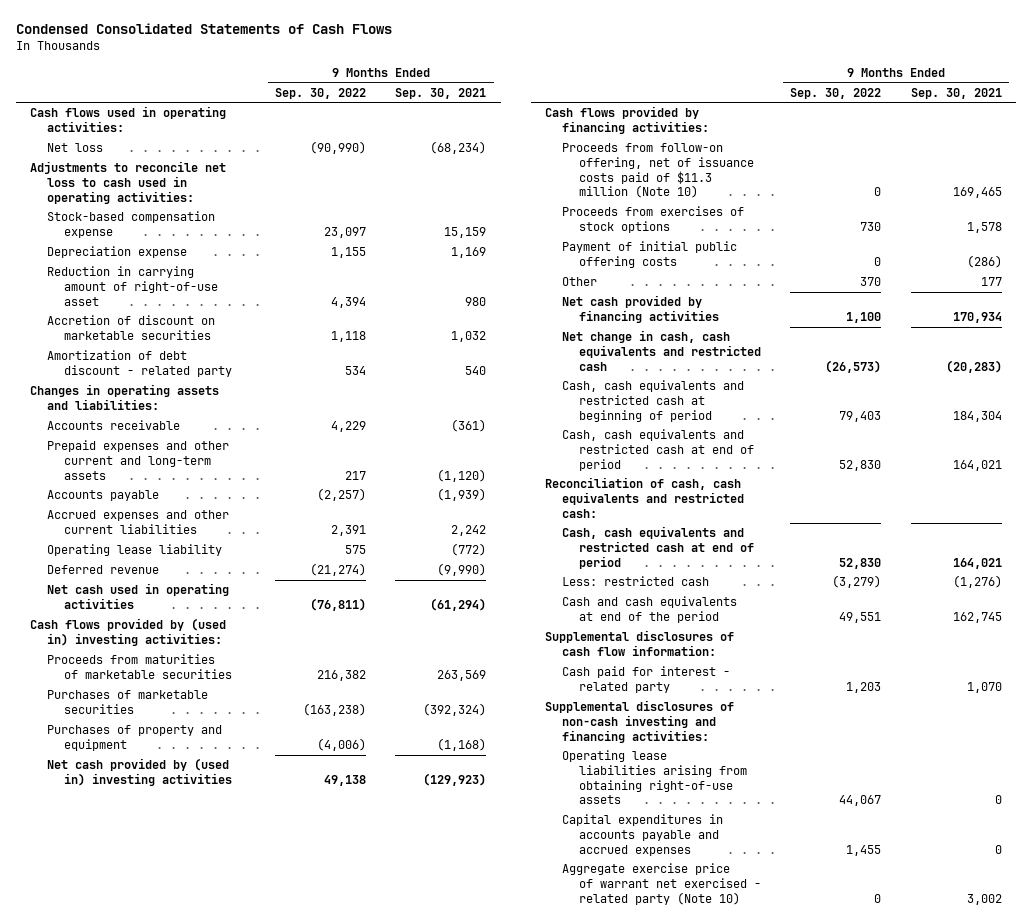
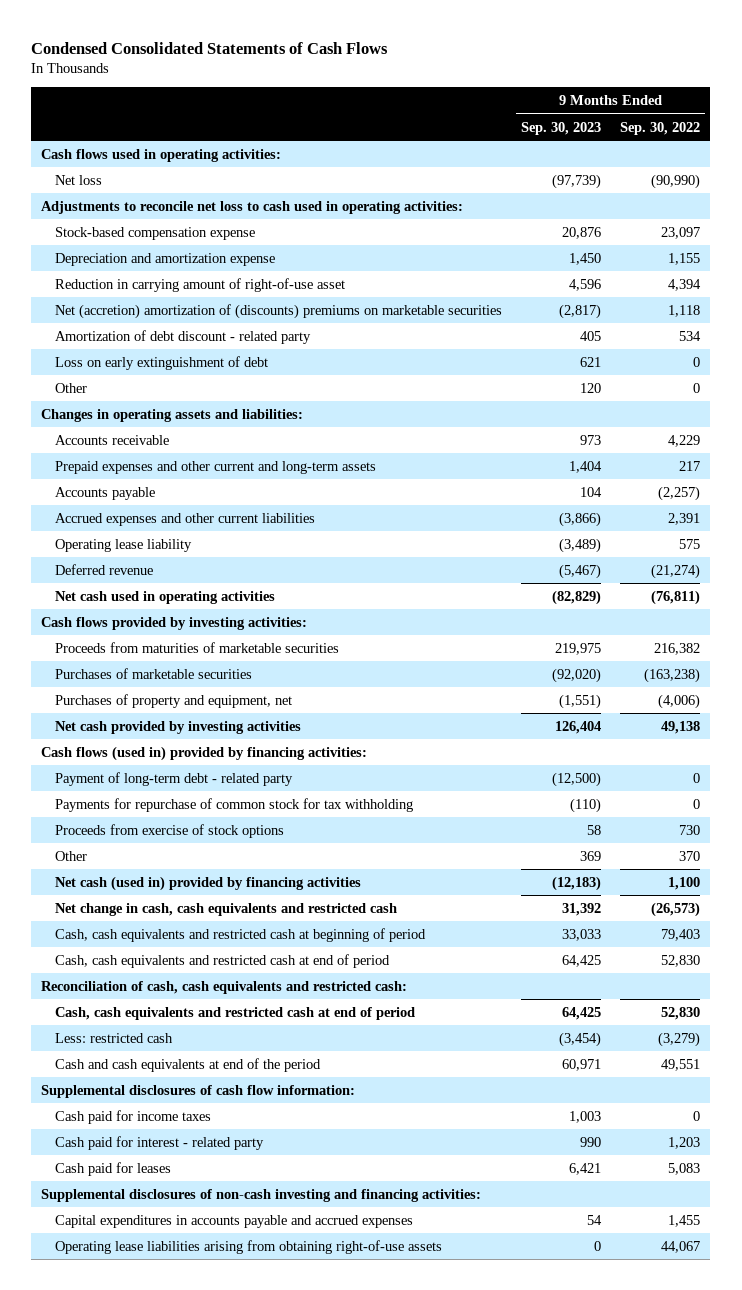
[395,87,487,99] Sep. 30, 2021 -> none
none -> [521,121,602,135] Sep. 30, 2023
[47,246,188,259] Depreciation expense -> [54,252,275,266] Depreciation and amortization expense
[47,315,216,340] Accretion of discount on marketable securities -> [54,303,502,319] Net (accretion) amortization of (discounts) premiums on marketable securities
none -> [54,355,268,370] Loss on early extinguishment of debt
none -> [54,382,87,393] Other
[30,618,227,646] Cash flows provided by (used in) investing activities: -> [41,616,308,630] Cash flows provided by investing activities:
[562,143,755,199] Proceeds from follow-on offering, net of issuance costs paid of $11.3 million (Note 10) -> none
[562,241,738,268] Payment of initial public offering costs -> none
[47,725,223,751] Purchases of property and equipment -> [54,693,292,708] Purchases of property and equipment, net
[47,758,233,786] Net cash provided by (used in) investing activities -> [54,720,301,734] Net cash provided by investing activities
[545,106,710,134] Cash flows provided by financing activities: -> [41,745,368,761] Cash flows (used in) provided by financing activities:
none -> [54,771,293,786] Payment of long-term debt - related party
none -> [54,797,413,812] Payments for repurchase of common stock for tax withholding
[562,206,745,233] Proceeds from exercises of stock options -> [54,823,284,838] Proceeds from exercise of stock options
[562,295,720,323] Net cash provided by financing activities -> [54,875,361,891] Net cash (used in) provided by financing activities
none -> [54,1109,211,1124] Cash paid for income taxes
none -> [54,1161,171,1176] Cash paid for leases
[562,863,762,905] Aggregate exercise price of warrant net exercised - related party (Note 10) -> none
[562,750,748,805] Operating lease liabilities arising from obtaining right-of-use assets -> [54,1239,442,1254] Operating lease liabilities arising from obtaining right-of-use assets

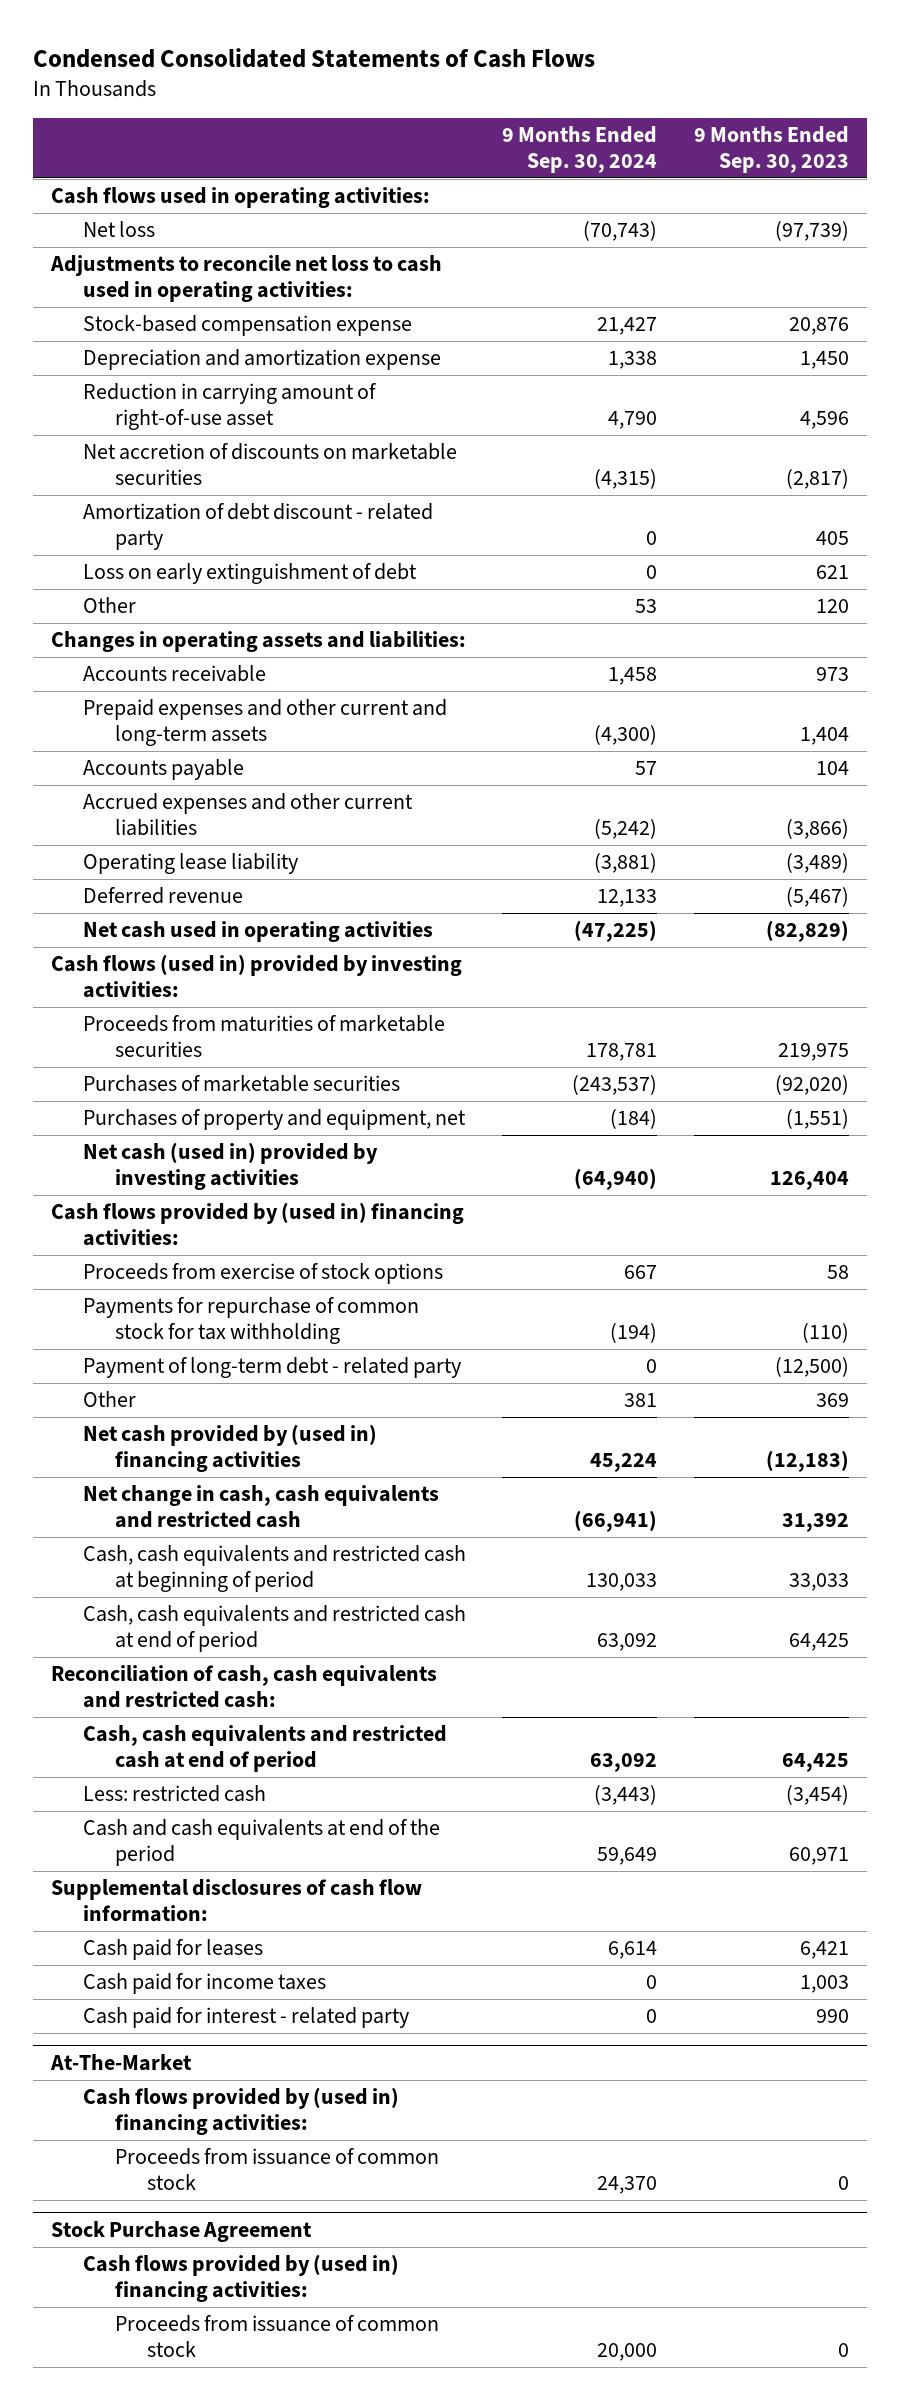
[620,121,701,135] Sep. 30, 2022 -> none
none -> [502,126,658,173] 9 Months Ended Sep. 30, 2024
[54,303,502,319] Net (accretion) amortization of (discounts) premiums on marketable securities -> [83,443,458,485] Net accretion of discounts on marketable securities
[41,616,308,630] Cash flows provided by investing activities: -> [50,954,462,998] Cash flows (used in) provided by investing activities:
[54,720,301,734] Net cash provided by investing activities -> [83,1142,379,1190] Net cash (used in) provided by investing activities
[41,745,368,761] Cash flows (used in) provided by financing activities: -> [50,1202,464,1246] Cash flows provided by (used in) financing activities:
[54,797,413,812] Payments for repurchase of common stock for tax withholding -> [83,1297,420,1344] Payments for repurchase of common stock for tax withholding
[54,771,293,786] Payment of long-term debt - related party -> [83,1357,462,1379] Payment of long-term debt - related party
[54,875,361,891] Net cash (used in) provided by financing activities -> [83,1424,378,1472] Net cash provided by (used in) financing activities
[54,1161,171,1176] Cash paid for leases -> [83,1939,264,1961] Cash paid for leases
[41,1188,482,1202] Supplemental disclosures of non-cash investing and financing activities: -> none
[54,1214,413,1228] Capital expenditures in accounts payable and accrued expenses -> none
[54,1239,442,1254] Operating lease liabilities arising from obtaining right-of-use assets -> none
none -> [49,2054,192,2072] At-The-Market
none -> [83,2087,400,2135] Cash flows provided by (used in) financing activities:
none -> [115,2148,440,2190] Proceeds from issuance of common stock
none -> [50,2221,312,2243] Stock Purchase Agreement
none -> [83,2254,400,2302] Cash flows provided by (used in) financing activities:
none -> [115,2315,440,2357] Proceeds from issuance of common stock

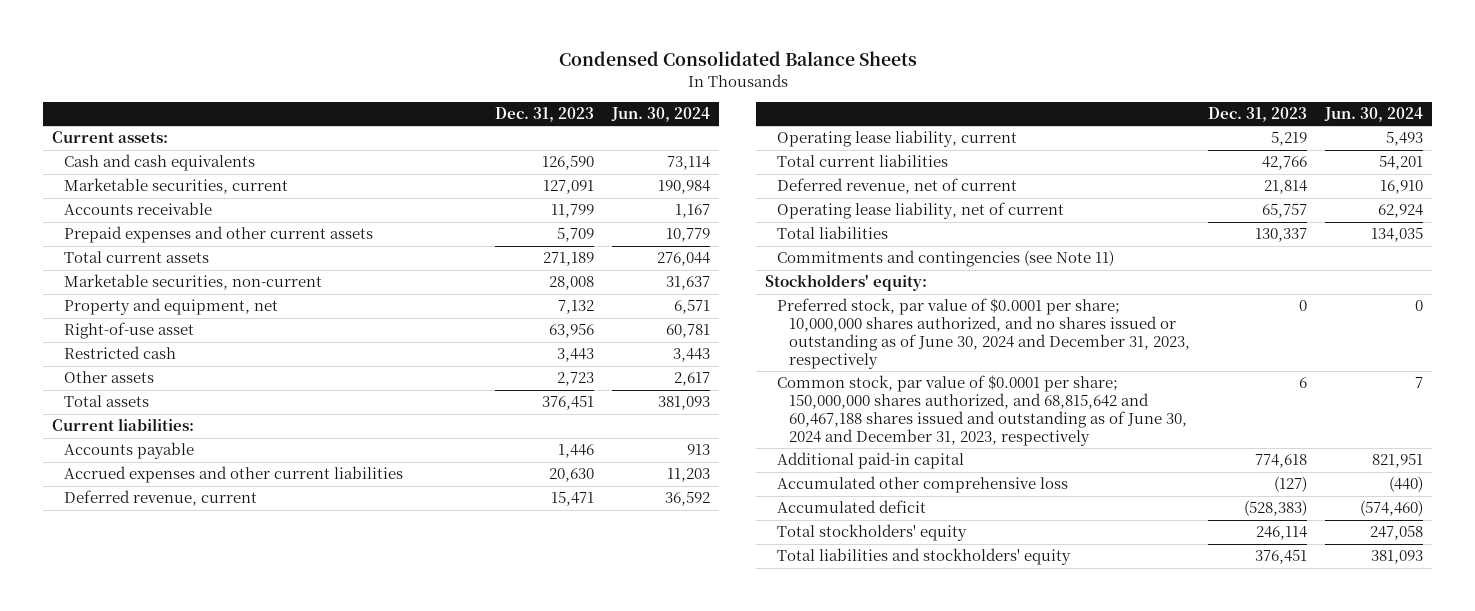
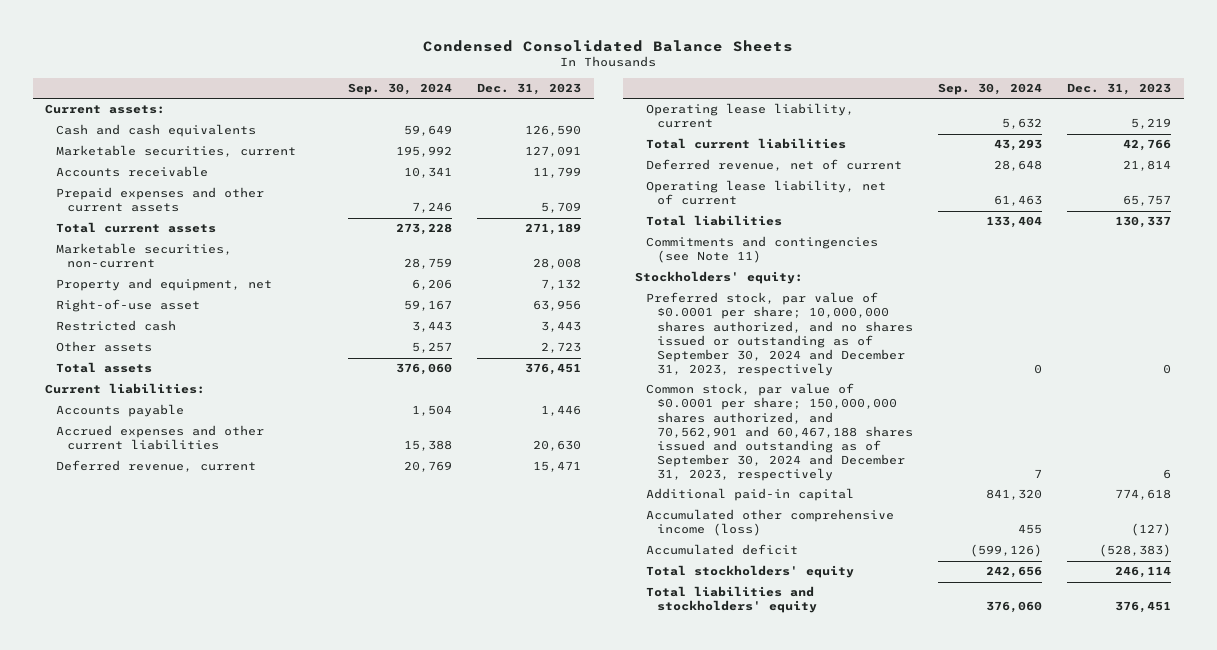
[610,106,710,122] Jun. 30, 2024 -> none
none -> [348,83,453,96] Sep. 30, 2024
[777,298,1190,369] Preferred stock, par value of $0.0001 per share; 10,000,000 shares authorized, and no shares issued or outstanding as of June 30, 2024 and December 31, 2023, respectively -> [646,292,914,376] Preferred stock, par value of $0.0001 per share; 10,000,000 shares authorized, and no shares issued or outstanding as of September 30, 2024 and December 31, 2023, respectively
[777,375,1187,446] Common stock, par value of $0.0001 per share; 150,000,000 shares authorized, and 68,815,642 and 60,467,188 shares issued and outstanding as of June 30, 2024 and December 31, 2023, respectively -> [646,383,914,482] Common stock, par value of $0.0001 per share; 150,000,000 shares authorized, and 70,562,901 and 60,467,188 shares issued and outstanding as of September 30, 2024 and December 31, 2023, respectively
[777,476,1069,494] Accumulated other comprehensive loss -> [646,509,895,537] Accumulated other comprehensive income (loss)

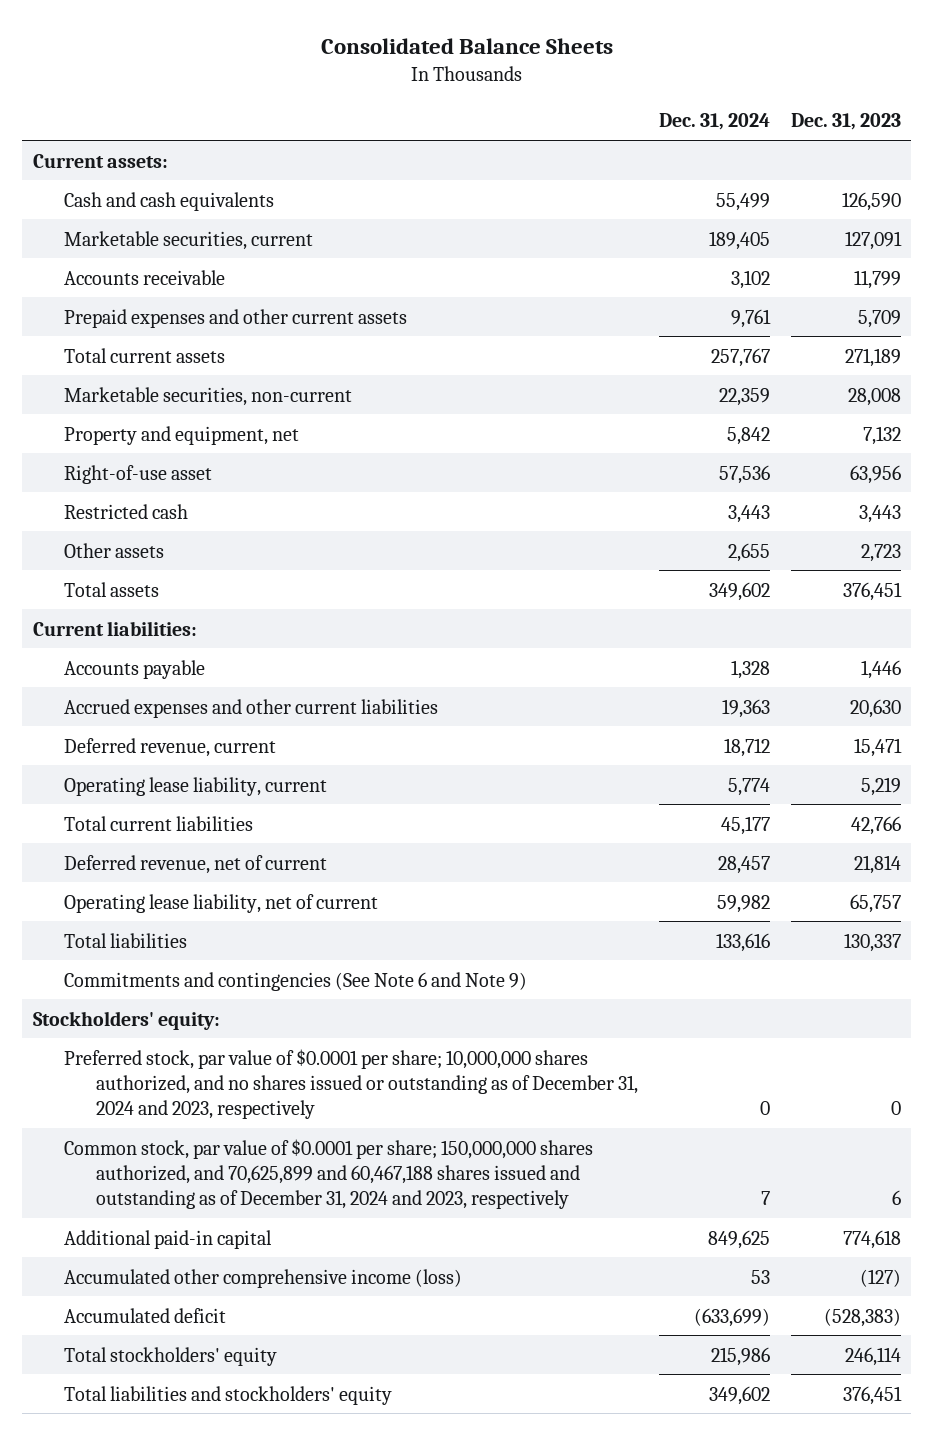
[423,39,794,52] Condensed Consolidated Balance Sheets -> [320,37,613,54] Consolidated Balance Sheets
[348,83,453,96] Sep. 30, 2024 -> none
none -> [658,113,770,131] Dec. 31, 2024
[646,236,879,264] Commitments and contingencies (see Note 11) -> [64,971,528,991] Commitments and contingencies (See Note 6 and Note 9)
[646,292,914,376] Preferred stock, par value of $0.0001 per share; 10,000,000 shares authorized, and no shares issued or outstanding as of September 30, 2024 and December 31, 2023, respectively -> [64,1048,638,1120] Preferred stock, par value of $0.0001 per share; 10,000,000 shares authorized, and no shares issued or outstanding as of December 31, 2024 and 2023, respectively
[646,383,914,482] Common stock, par value of $0.0001 per share; 150,000,000 shares authorized, and 70,562,901 and 60,467,188 shares issued and outstanding as of September 30, 2024 and December 31, 2023, respectively -> [64,1138,594,1210] Common stock, par value of $0.0001 per share; 150,000,000 shares authorized, and 70,625,899 and 60,467,188 shares issued and outstanding as of December 31, 2024 and 2023, respectively

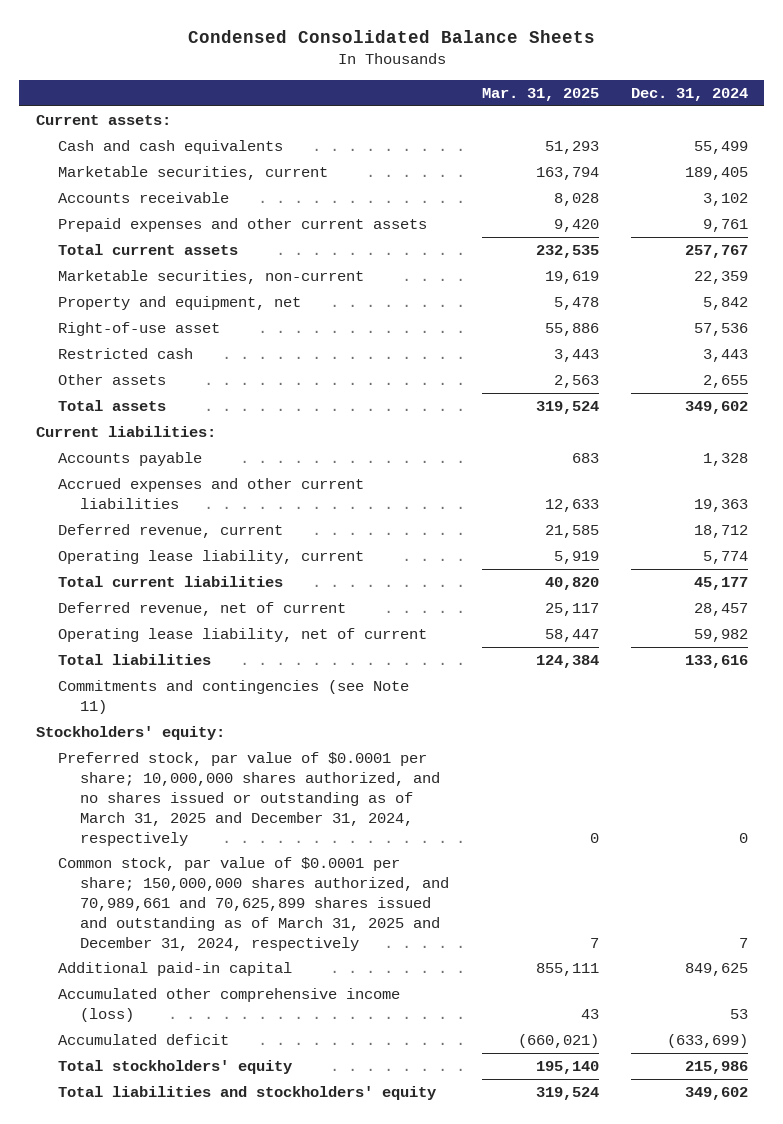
[320,37,613,54] Consolidated Balance Sheets -> [187,30,595,44] Condensed Consolidated Balance Sheets
[790,113,901,131] Dec. 31, 2023 -> none
none -> [481,87,599,101] Mar. 31, 2025
[64,971,528,991] Commitments and contingencies (See Note 6 and Note 9) -> [57,680,409,714] Commitments and contingencies (see Note 11)
[64,1048,638,1120] Preferred stock, par value of $0.0001 per share; 10,000,000 shares authorized, and no shares issued or outstanding as of December 31, 2024 and 2023, respectively -> [57,752,441,846] Preferred stock, par value of $0.0001 per share; 10,000,000 shares authorized, and no shares issued or outstanding as of March 31, 2025 and December 31, 2024, respectively
[64,1138,594,1210] Common stock, par value of $0.0001 per share; 150,000,000 shares authorized, and 70,625,899 and 60,467,188 shares issued and outstanding as of December 31, 2024 and 2023, respectively -> [57,857,450,951] Common stock, par value of $0.0001 per share; 150,000,000 shares authorized, and 70,989,661 and 70,625,899 shares issued and outstanding as of March 31, 2025 and December 31, 2024, respectively

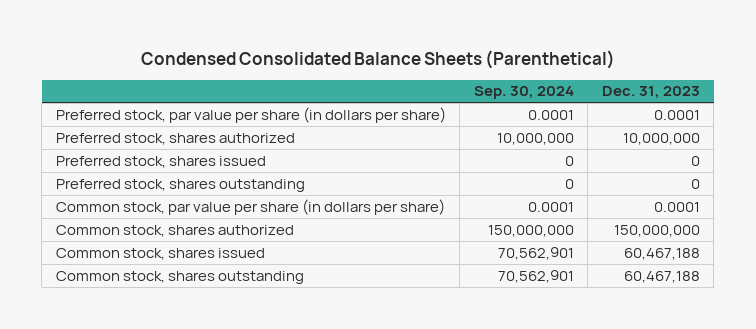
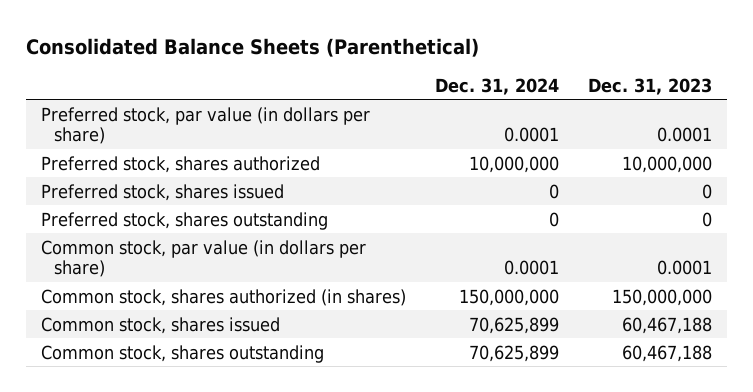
[140,49,615,69] Condensed Consolidated Balance Sheets (Parenthetical) -> [26,37,480,57] Consolidated Balance Sheets (Parenthetical)
[473,86,574,100] Sep. 30, 2024 -> none
none -> [435,77,560,95] Dec. 31, 2024
[55,106,446,123] Preferred stock, par value per share (in dollars per share) -> [40,106,370,144] Preferred stock, par value (in dollars per share)
[55,198,445,215] Common stock, par value per share (in dollars per share) -> [40,239,366,277] Common stock, par value (in dollars per share)
[55,224,294,237] Common stock, shares authorized -> [40,288,406,306] Common stock, shares authorized (in shares)

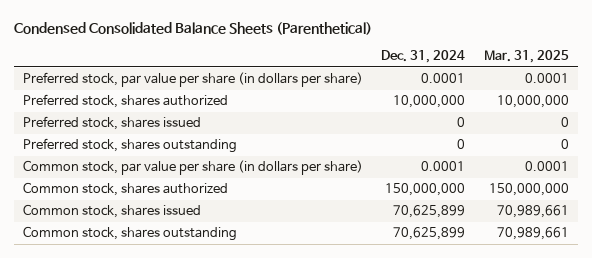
[26,37,480,57] Consolidated Balance Sheets (Parenthetical) -> [13,21,372,35] Condensed Consolidated Balance Sheets (Parenthetical)
[588,77,713,95] Dec. 31, 2023 -> none
none -> [483,50,569,64] Mar. 31, 2025
[40,106,370,144] Preferred stock, par value (in dollars per share) -> [22,72,363,88] Preferred stock, par value per share (in dollars per share)
[40,239,366,277] Common stock, par value (in dollars per share) -> [22,160,363,176] Common stock, par value per share (in dollars per share)
[40,288,406,306] Common stock, shares authorized (in shares) -> [22,182,228,197] Common stock, shares authorized

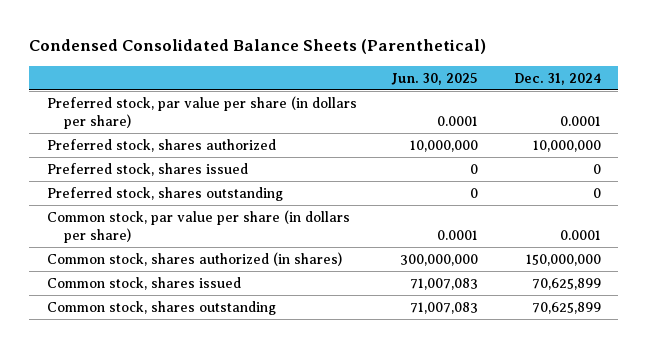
[483,50,569,64] Mar. 31, 2025 -> none
none -> [391,72,479,85] Jun. 30, 2025
[22,182,228,197] Common stock, shares authorized -> [47,252,343,267] Common stock, shares authorized (in shares)

